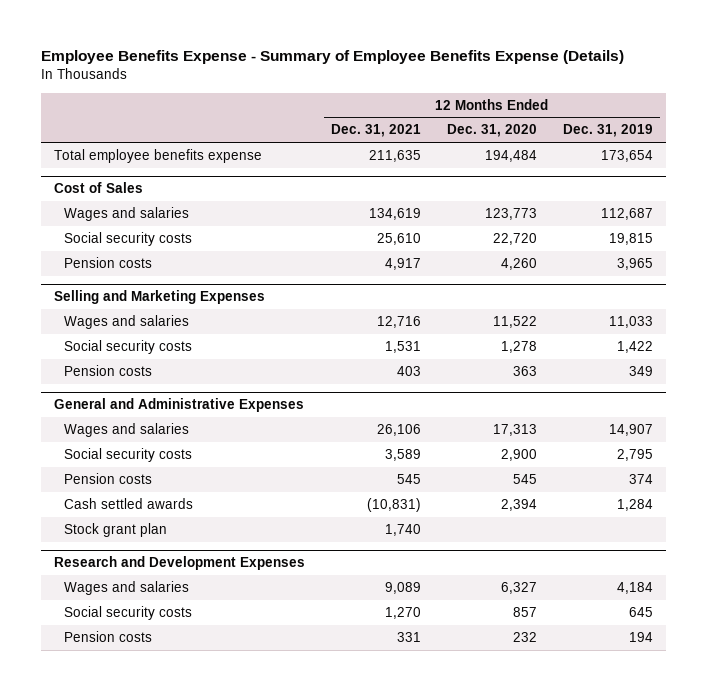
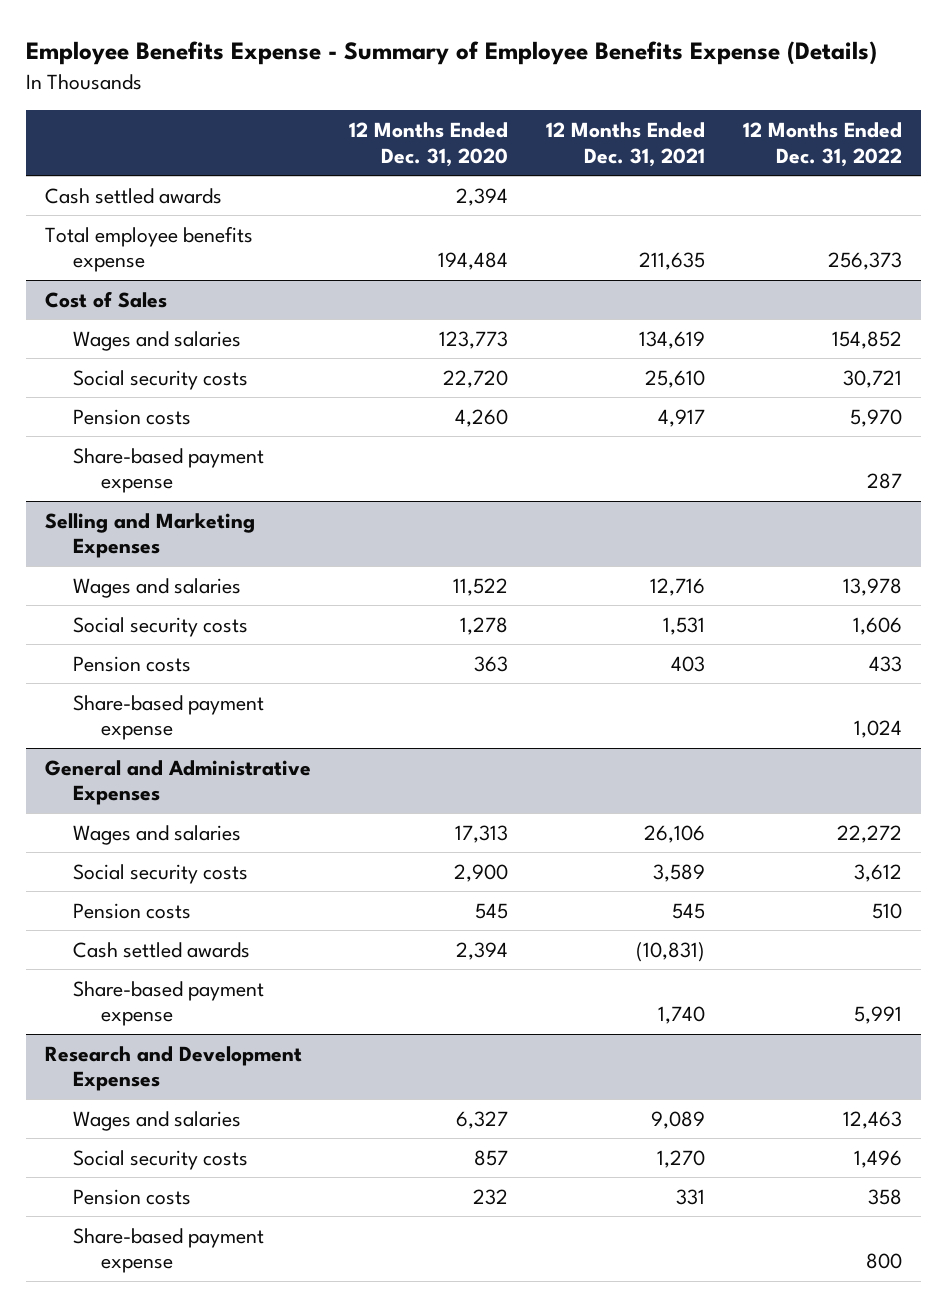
[563,124,654,138] Dec. 31, 2019 -> none
none -> [743,122,903,167] 12 Months Ended Dec. 31, 2022
none -> [44,187,222,204] Cash settled awards
none -> [72,447,264,494] Share-based payment expense
none -> [72,694,264,741] Share-based payment expense
[63,522,167,537] Stock grant plan -> [72,980,264,1027] Share-based payment expense
none -> [72,1227,264,1274] Share-based payment expense

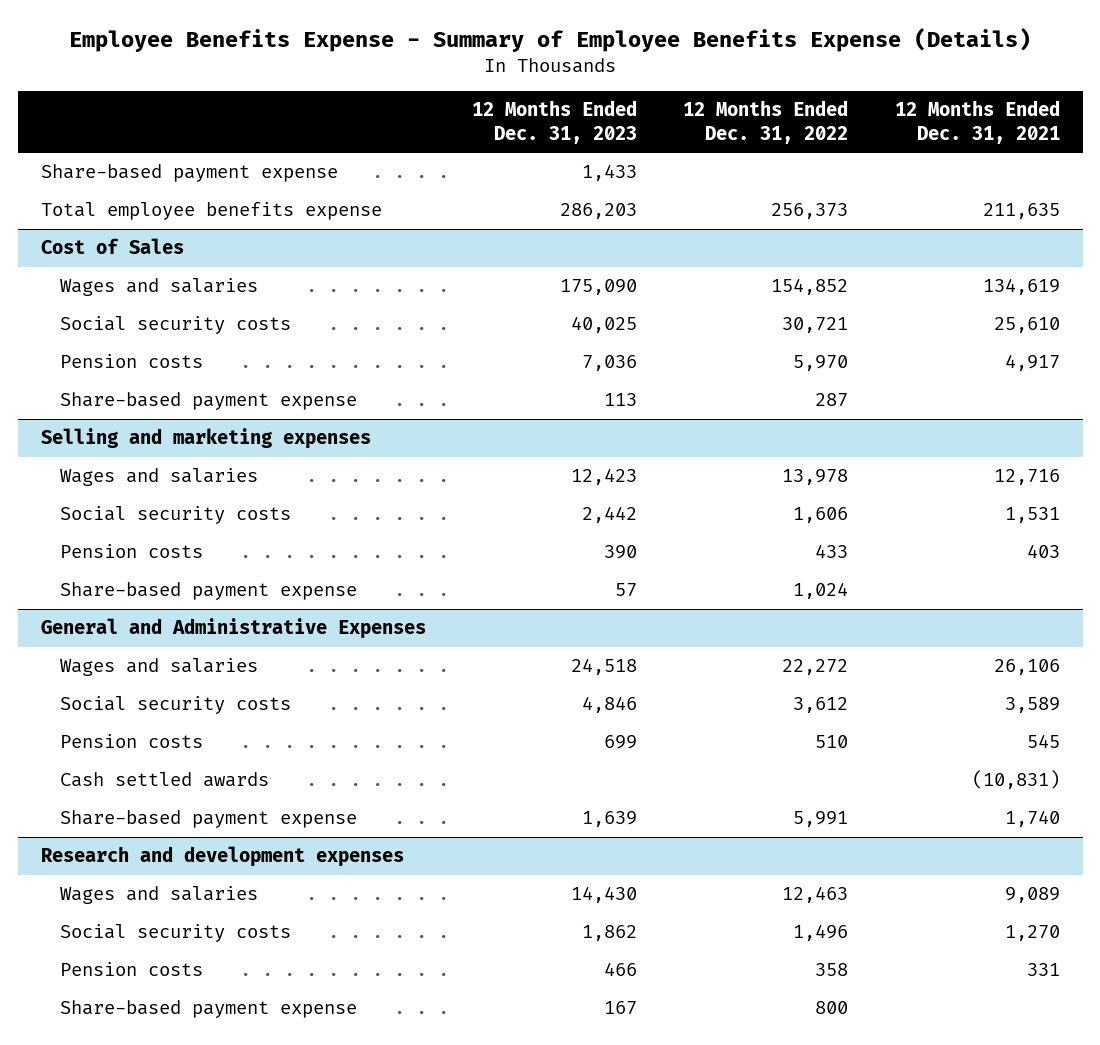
[349,122,509,167] 12 Months Ended Dec. 31, 2020 -> none
none -> [472,99,638,144] 12 Months Ended Dec. 31, 2023
[44,187,222,204] Cash settled awards -> none
none -> [40,164,338,183] Share-based payment expense
[44,512,255,559] Selling and Marketing Expenses -> [40,428,371,450] Selling and marketing expenses
[44,1045,302,1092] Research and Development Expenses -> [40,846,404,868] Research and development expenses

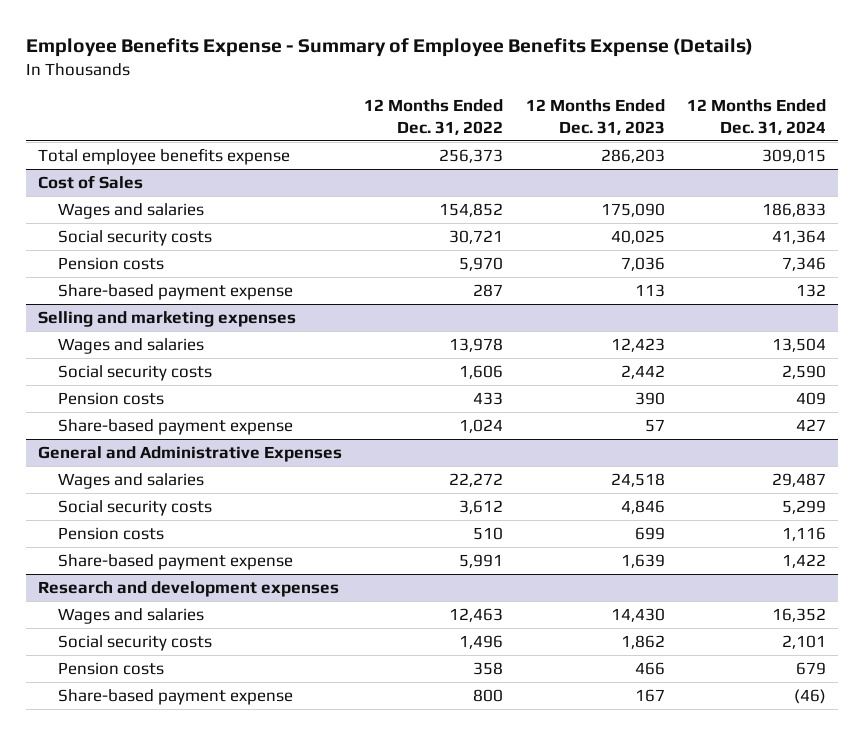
[894,99,1060,144] 12 Months Ended Dec. 31, 2021 -> none
none -> [687,99,827,135] 12 Months Ended Dec. 31, 2024
[40,164,338,183] Share-based payment expense -> none
[60,772,270,788] Cash settled awards -> none

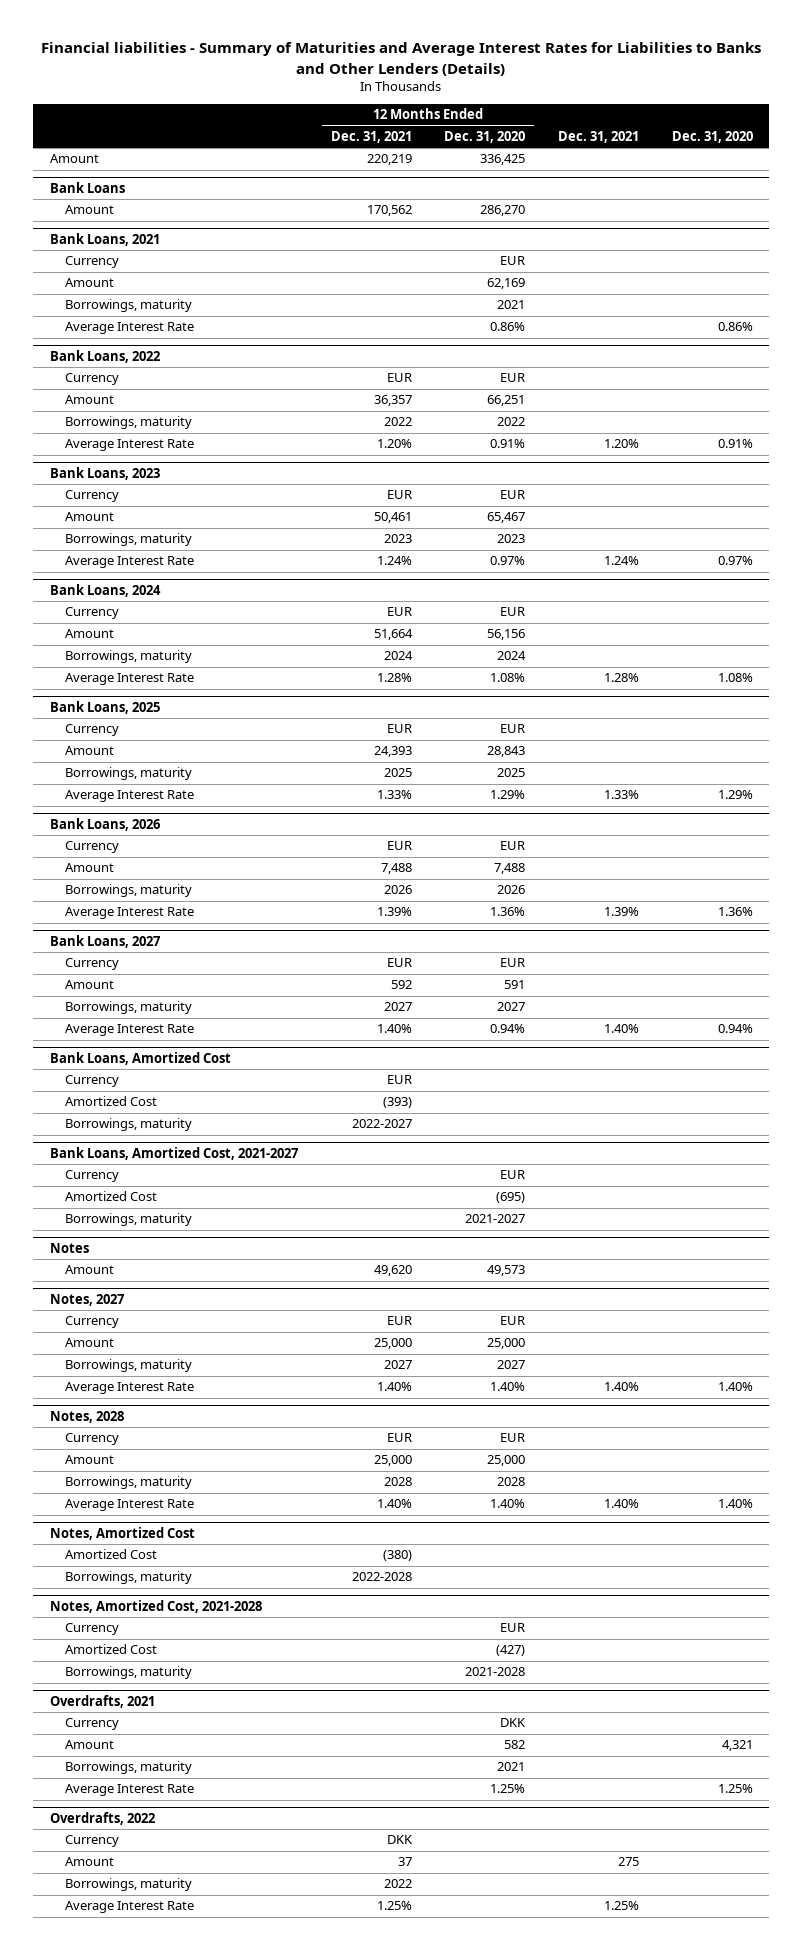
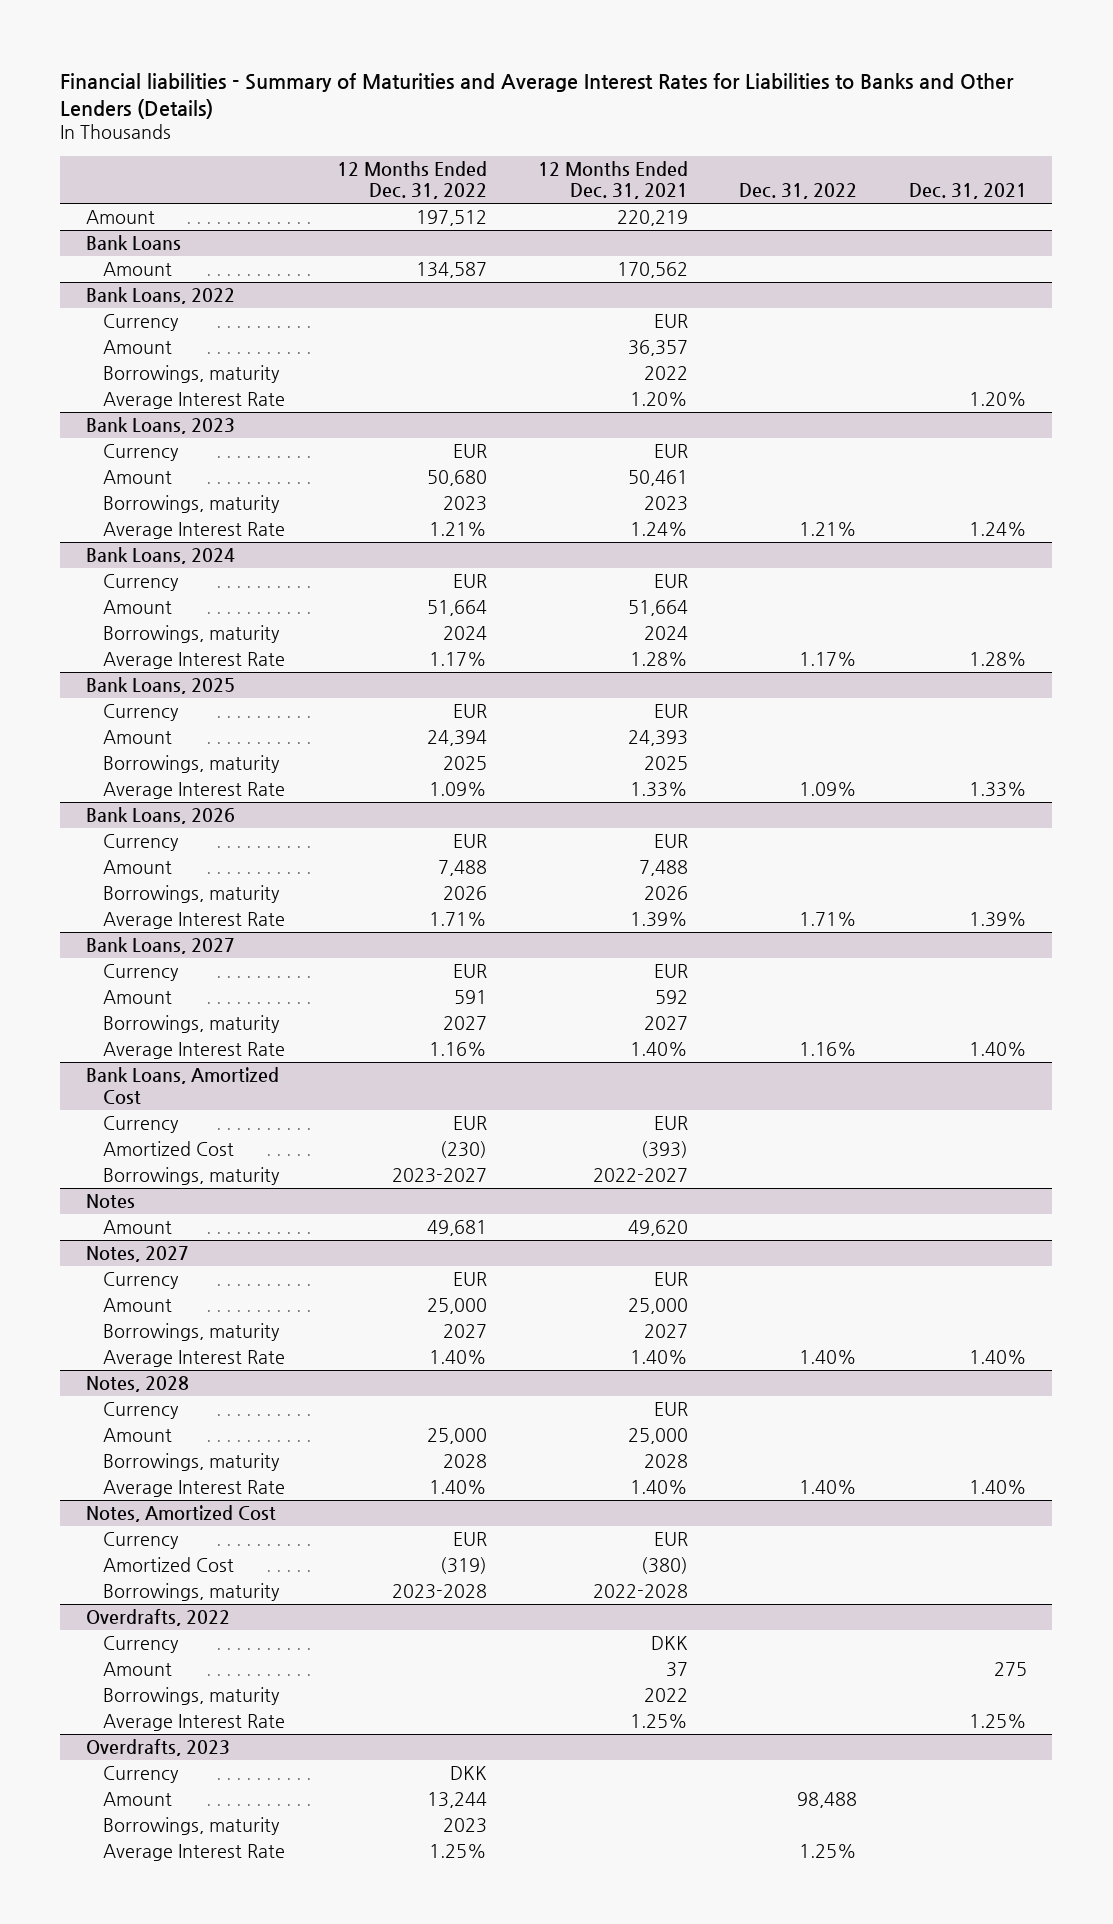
[444,130,526,143] Dec. 31, 2020 -> none
[671,130,753,143] Dec. 31, 2020 -> none
none -> [336,160,487,200] 12 Months Ended Dec. 31, 2022
none -> [739,183,858,200] Dec. 31, 2022
[49,233,160,247] Bank Loans, 2021 -> none
[64,256,119,269] Currency -> none
[64,278,114,288] Amount -> none
[64,299,192,313] Borrowings, maturity -> none
[64,322,194,335] Average Interest Rate -> none
[49,1147,298,1161] Bank Loans, Amortized Cost, 2021-2027 -> none
[64,1170,119,1183] Currency -> none
[64,1191,157,1202] Amortized Cost -> none
[64,1213,192,1227] Borrowings, maturity -> none
none -> [103,1532,180,1550] Currency
[49,1600,262,1614] Notes, Amortized Cost, 2021-2028 -> none
[64,1623,119,1636] Currency -> none
[64,1644,157,1655] Amortized Cost -> none
[64,1666,192,1680] Borrowings, maturity -> none
[49,1695,155,1709] Overdrafts, 2021 -> none
[64,1718,119,1731] Currency -> none
[64,1740,114,1750] Amount -> none
[64,1761,192,1775] Borrowings, maturity -> none
[64,1784,194,1797] Average Interest Rate -> none
none -> [86,1739,231,1757] Overdrafts, 2023
none -> [103,1766,180,1784] Currency
none -> [103,1792,173,1807] Amount
none -> [103,1817,281,1836] Borrowings, maturity
none -> [103,1844,286,1862] Average Interest Rate

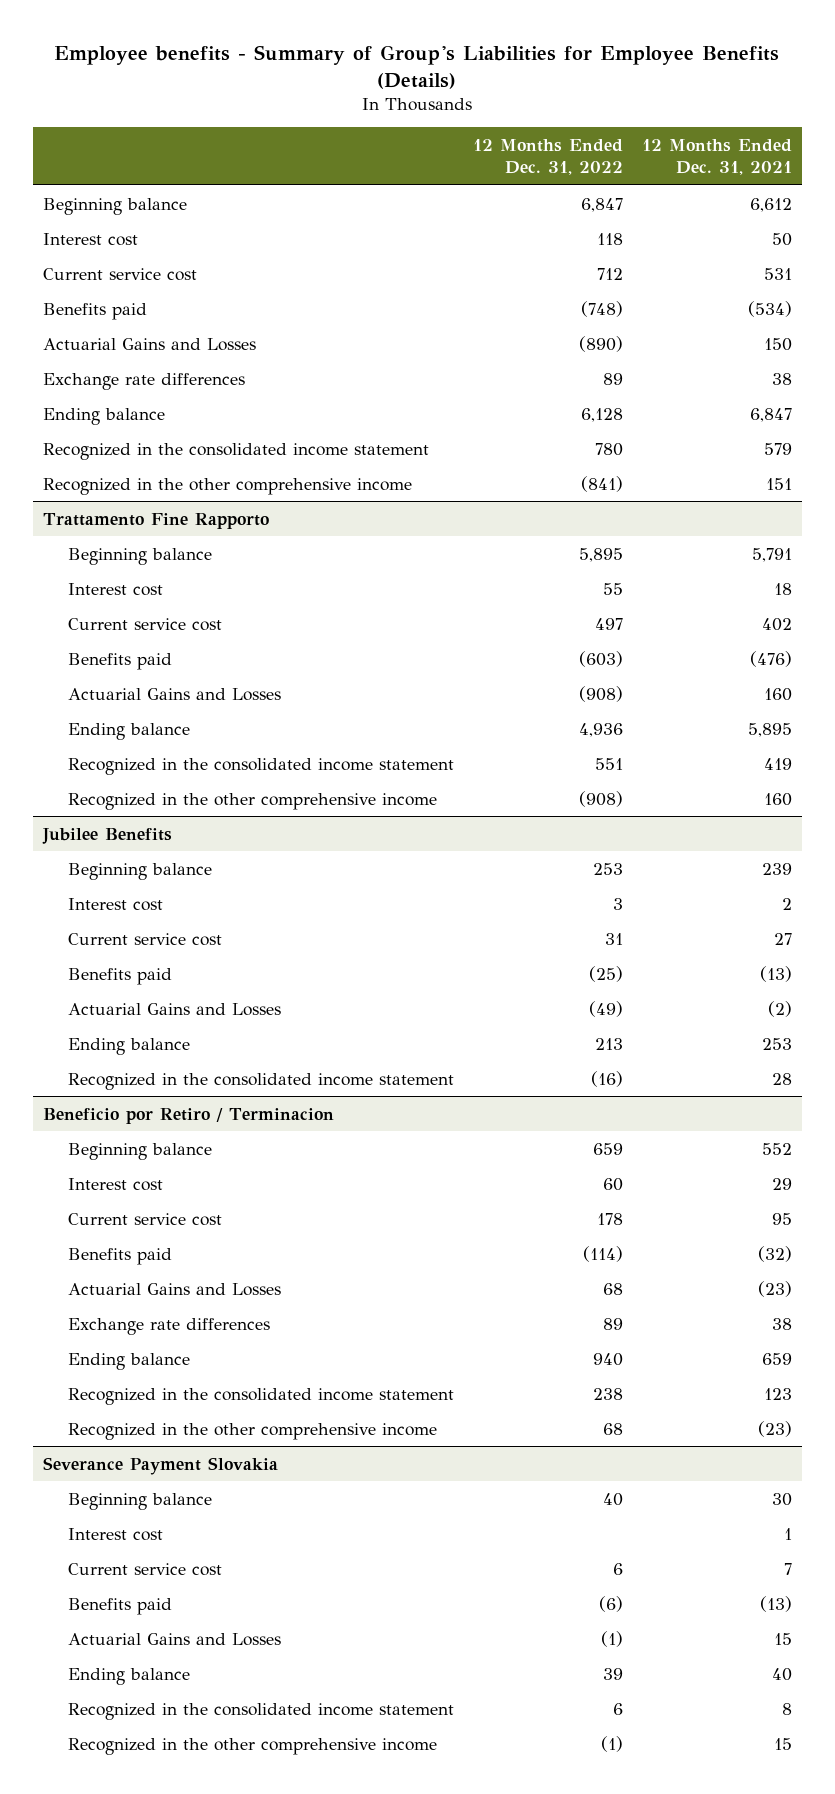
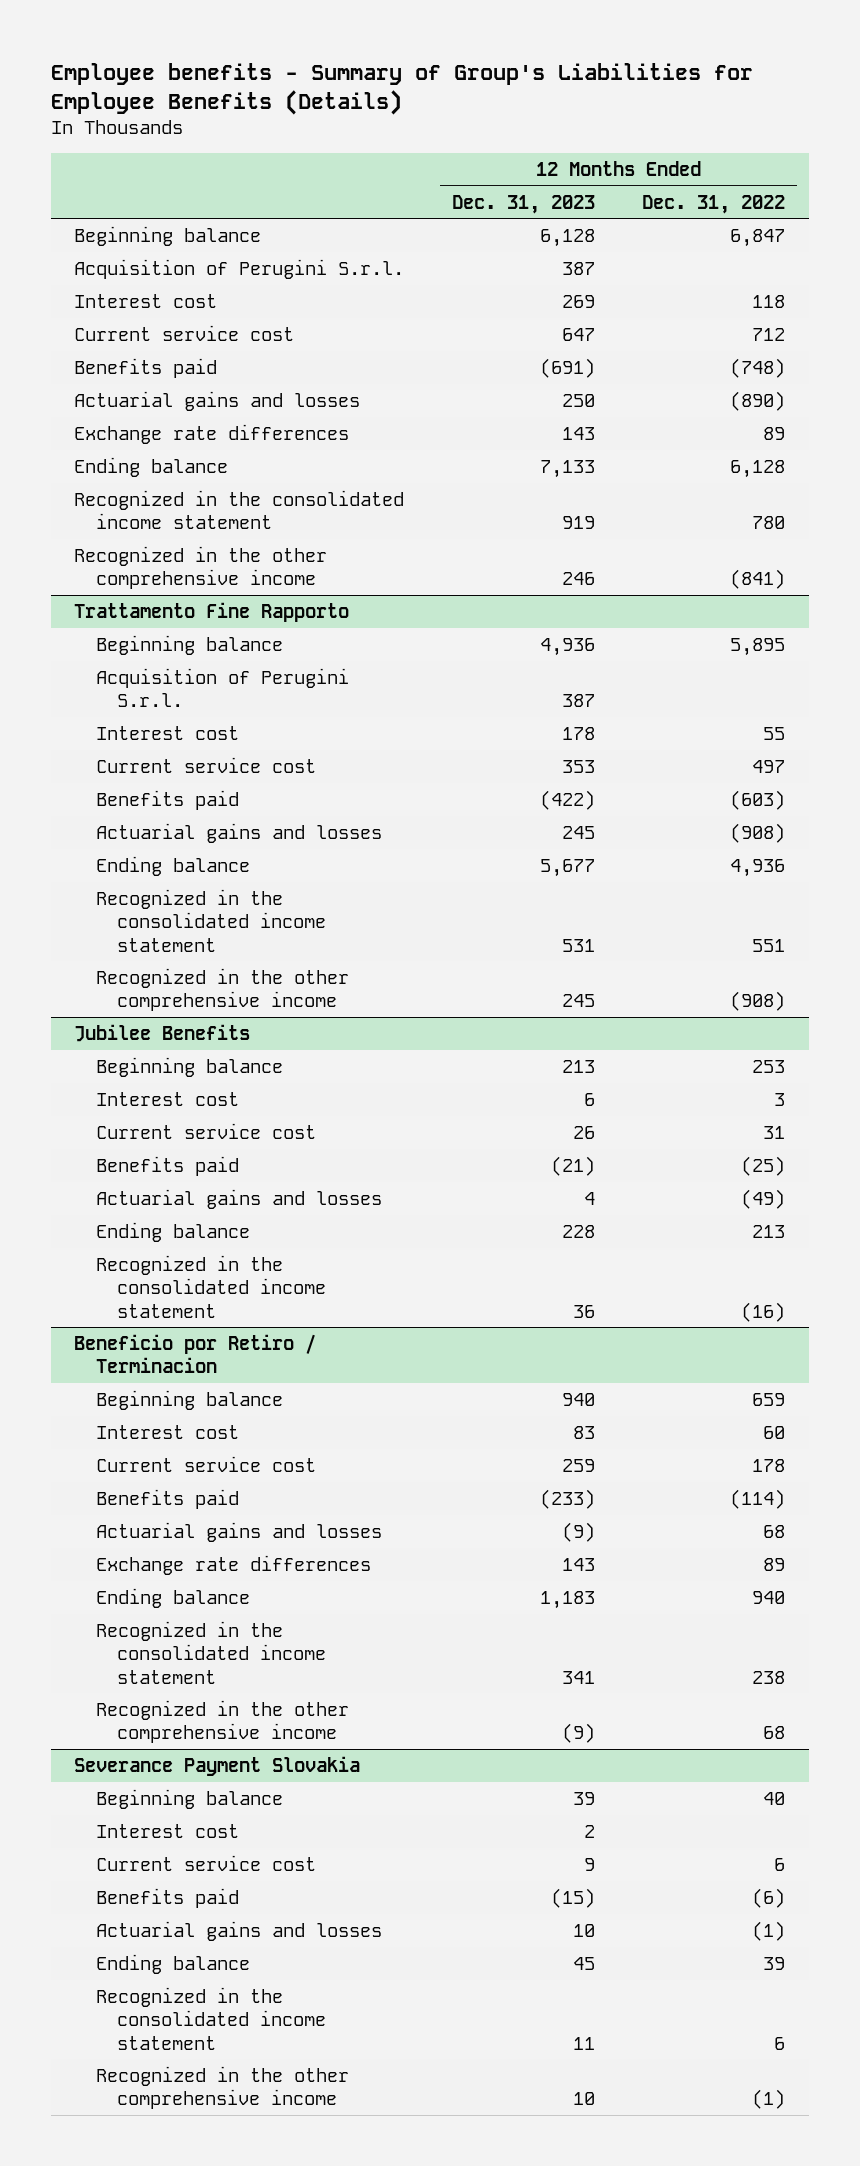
[642,138,793,176] 12 Months Ended Dec. 31, 2021 -> none
none -> [451,194,595,214] Dec. 31, 2023
none -> [74,258,405,279] Acquisition of Perugini S.r.l.
[42,337,256,351] Actuarial Gains and Losses -> [74,390,361,411] Actuarial gains and losses
none -> [95,667,349,708] Acquisition of Perugini S.r.l.
[67,687,281,701] Actuarial Gains and Losses -> [95,822,382,843] Actuarial gains and losses
[67,1002,281,1016] Actuarial Gains and Losses -> [95,1188,382,1209] Actuarial gains and losses
[67,1282,281,1296] Actuarial Gains and Losses -> [95,1521,382,1542] Actuarial gains and losses
[67,1632,281,1646] Actuarial Gains and Losses -> [95,1920,382,1941] Actuarial gains and losses

